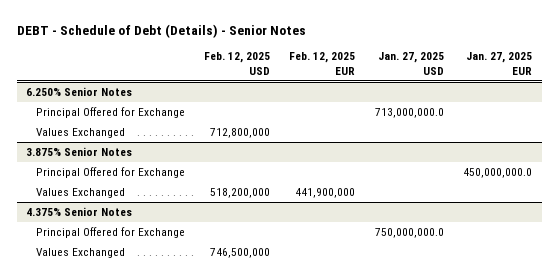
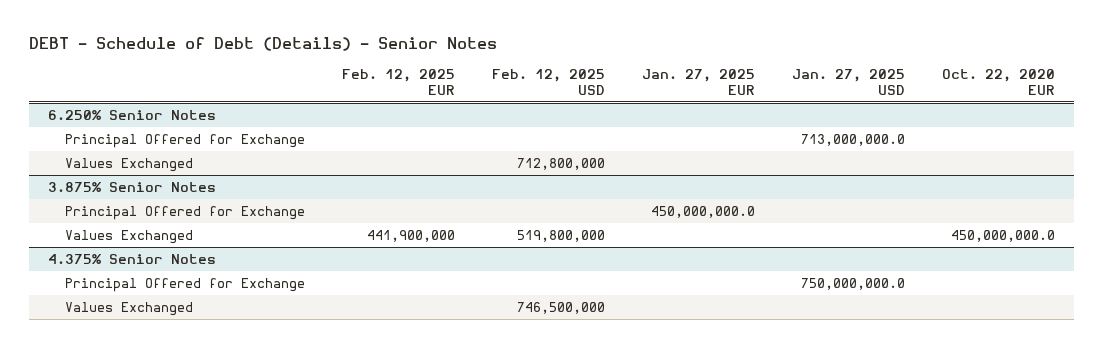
none -> [942,69,1056,95] Oct. 22, 2020 EUR
[209,188,270,199] 518,200,000 -> [517,229,606,242] 519,800,000

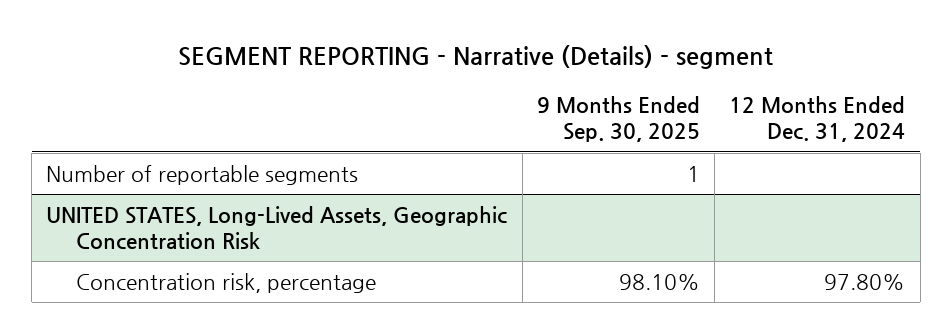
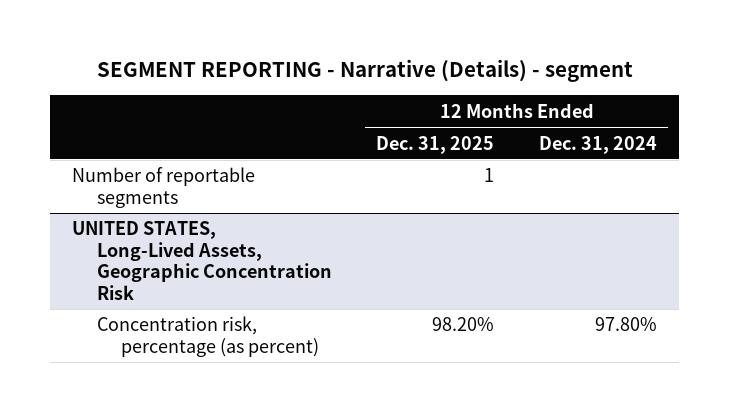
[536,95,700,143] 9 Months Ended Sep. 30, 2025 -> none
none -> [376,135,495,154] Dec. 31, 2025
[75,272,376,293] Concentration risk, percentage -> [96,316,320,357] Concentration risk, percentage (as percent)

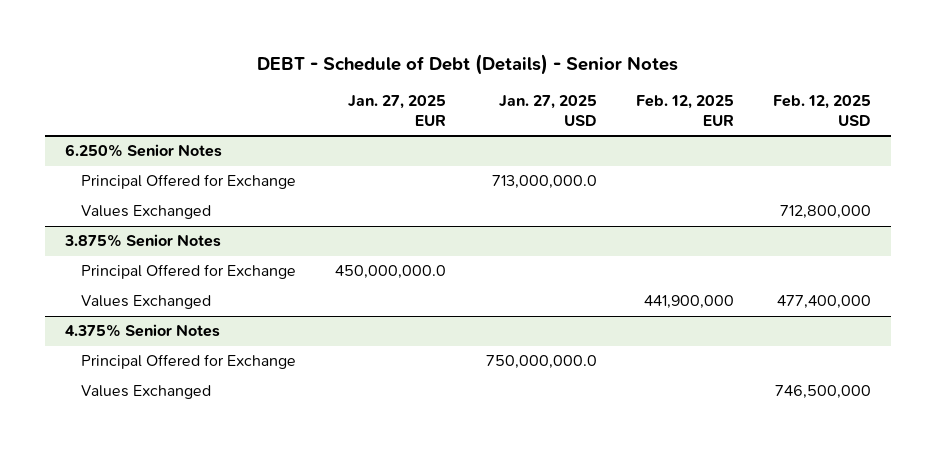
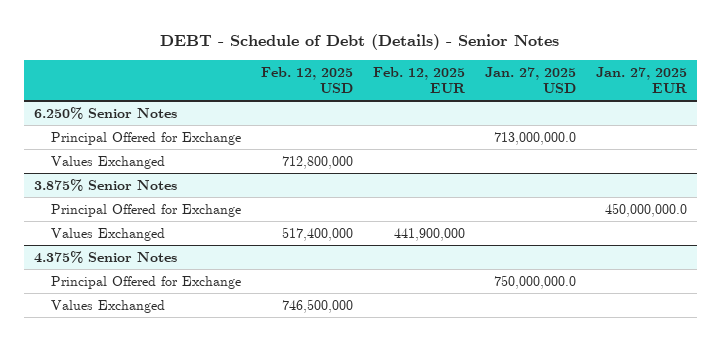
[777,295,872,310] 477,400,000 -> [281,226,353,241] 517,400,000

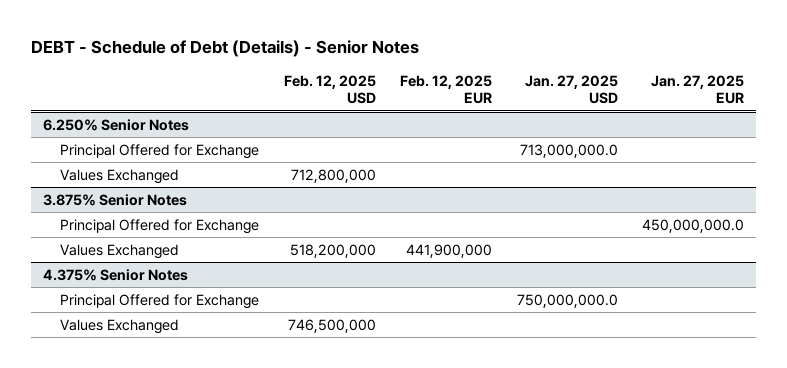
[281,226,353,241] 517,400,000 -> [289,243,376,258] 518,200,000

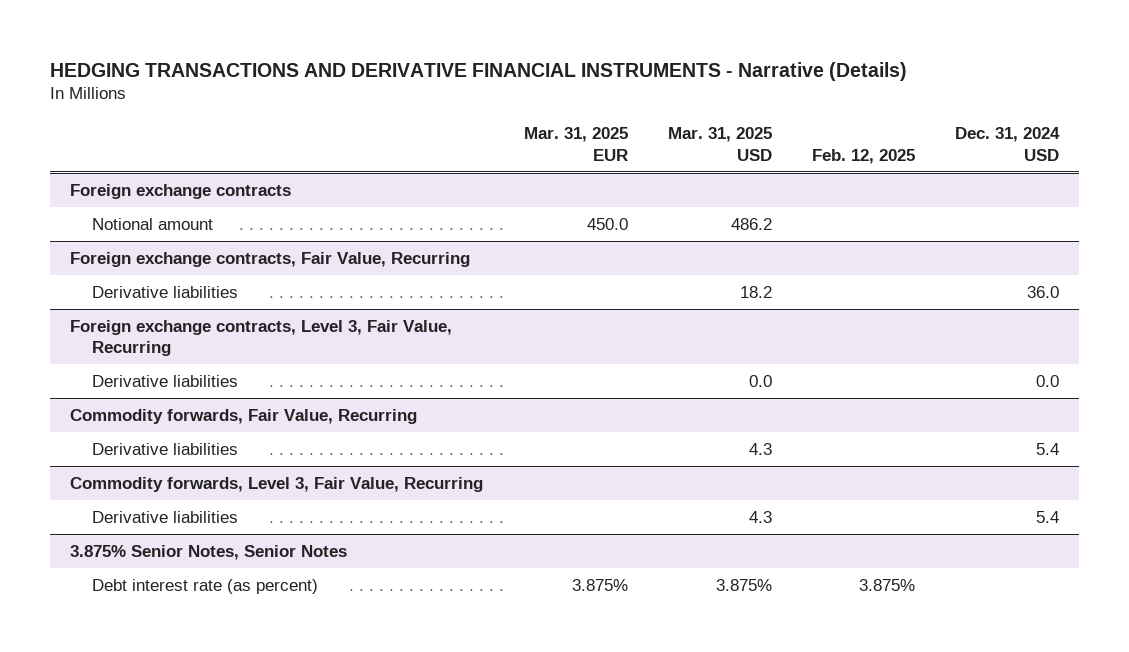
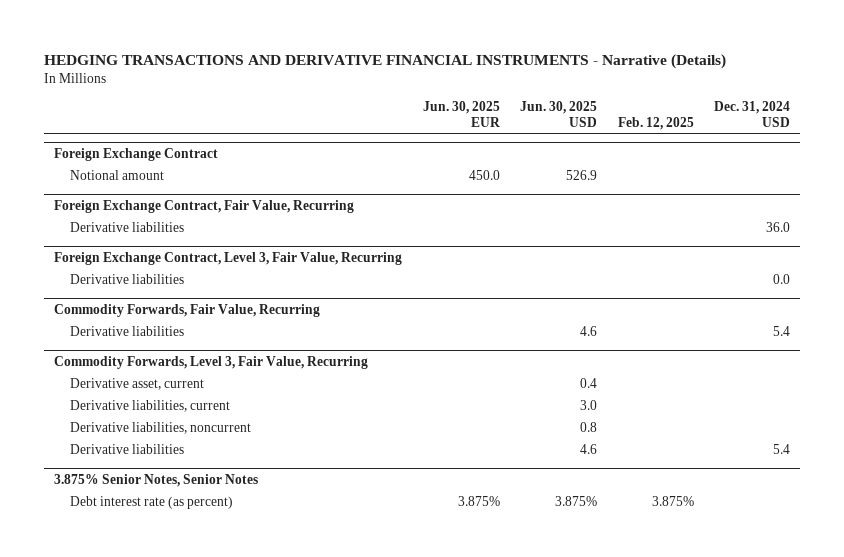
[523,126,628,161] Mar. 31, 2025 EUR -> none
[667,126,772,161] Mar. 31, 2025 USD -> none
none -> [422,101,500,128] Jun. 30, 2025 EUR
none -> [520,101,598,128] Jun. 30, 2025 USD
[70,183,292,199] Foreign exchange contracts -> [54,148,219,162] Foreign Exchange Contract
[70,251,471,267] Foreign exchange contracts, Fair Value, Recurring -> [54,200,355,214] Foreign Exchange Contract, Fair Value, Recurring
[70,319,453,357] Foreign exchange contracts, Level 3, Fair Value, Recurring -> [54,252,403,266] Foreign Exchange Contract, Level 3, Fair Value, Recurring
[70,408,418,424] Commodity forwards, Fair Value, Recurring -> [54,304,321,318] Commodity Forwards, Fair Value, Recurring
[70,476,484,492] Commodity forwards, Level 3, Fair Value, Recurring -> [54,356,369,370] Commodity Forwards, Level 3, Fair Value, Recurring
none -> [70,378,205,391] Derivative asset, current
none -> [70,400,231,413] Derivative liabilities, current
none -> [70,422,252,435] Derivative liabilities, noncurrent

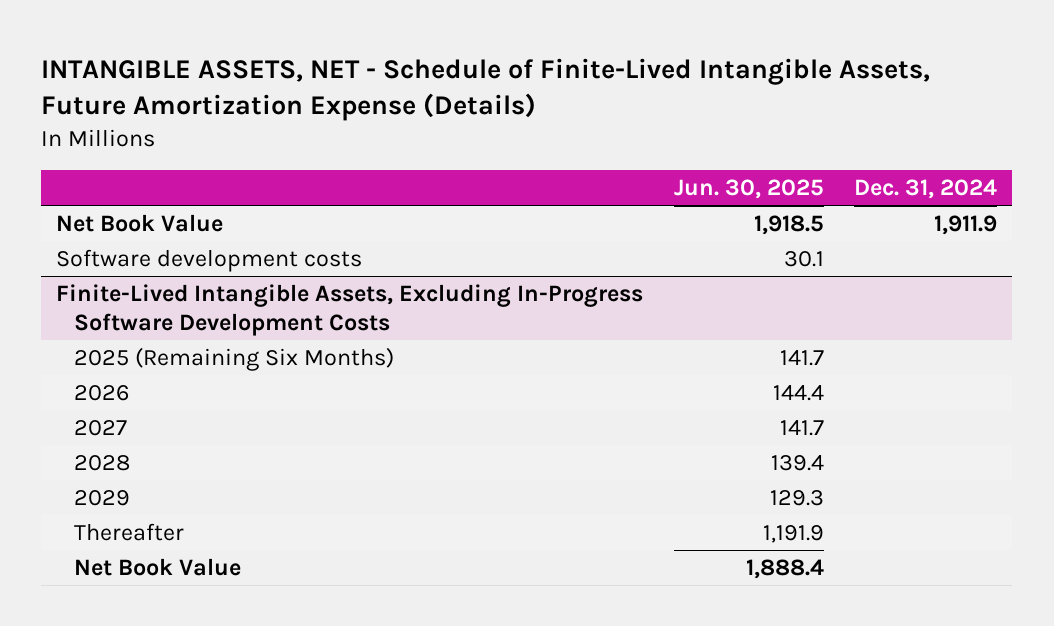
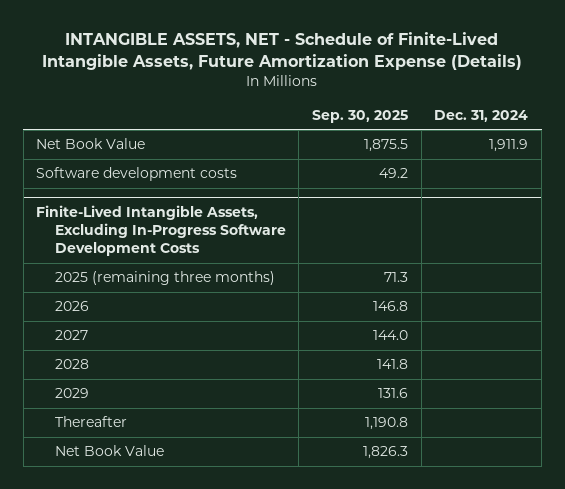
[673,178,824,199] Jun. 30, 2025 -> none
none -> [312,109,409,123] Sep. 30, 2025
[74,347,395,372] 2025 (Remaining Six Months) -> [54,271,275,286] 2025 (remaining three months)

